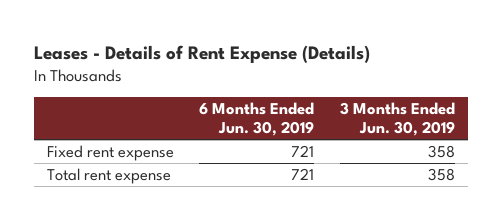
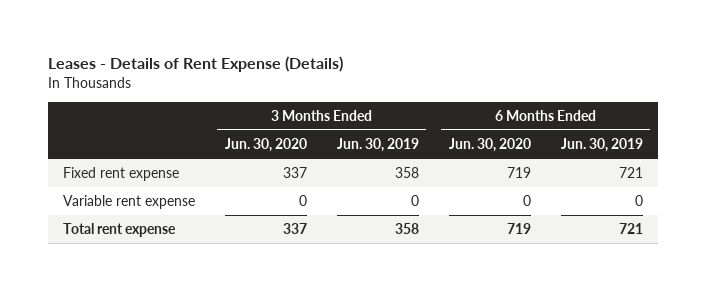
none -> [224,137,307,152] Jun. 30, 2020
none -> [448,137,531,152] Jun. 30, 2020
none -> [62,195,195,210] Variable rent expense

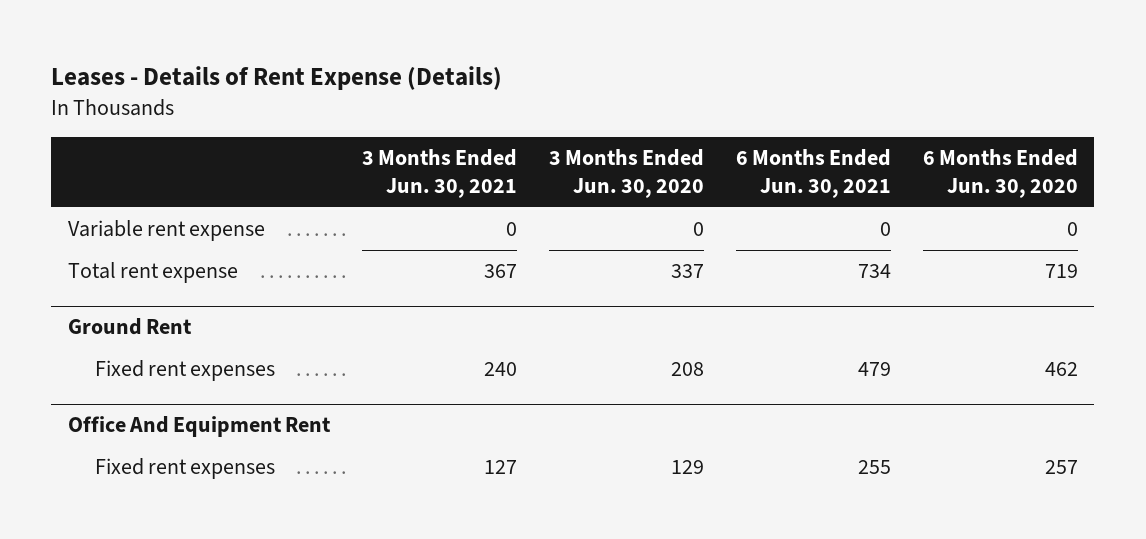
[336,137,419,152] Jun. 30, 2019 -> none
[560,137,643,152] Jun. 30, 2019 -> none
none -> [361,148,517,198] 3 Months Ended Jun. 30, 2021
none -> [735,148,891,198] 6 Months Ended Jun. 30, 2021
[62,167,179,182] Fixed rent expense -> none
none -> [67,318,192,336] Ground Rent
none -> [94,360,275,382] Fixed rent expenses
none -> [67,416,331,438] Office And Equipment Rent
none -> [94,458,275,480] Fixed rent expenses

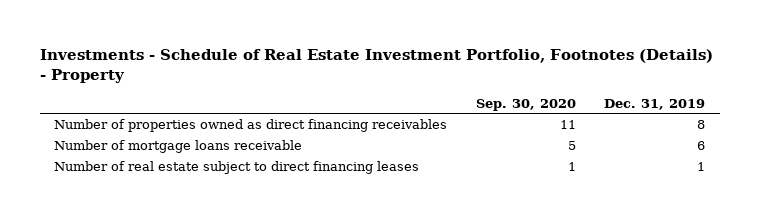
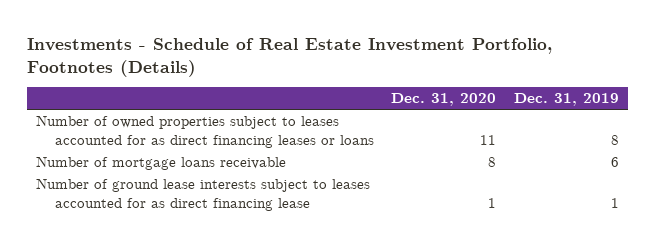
[39,48,713,83] Investments - Schedule of Real Estate Investment Portfolio, Footnotes (Details) - Property -> [27,38,553,77] Investments - Schedule of Real Estate Investment Portfolio, Footnotes (Details)
[475,98,576,111] Sep. 30, 2020 -> none
none -> [391,93,497,107] Dec. 31, 2020
[54,119,448,133] Number of properties owned as direct financing receivables -> [36,115,374,148] Number of owned properties subject to leases accounted for as direct financing leases or loans
[54,161,420,175] Number of real estate subject to direct financing leases -> [36,178,371,211] Number of ground lease interests subject to leases accounted for as direct financing lease

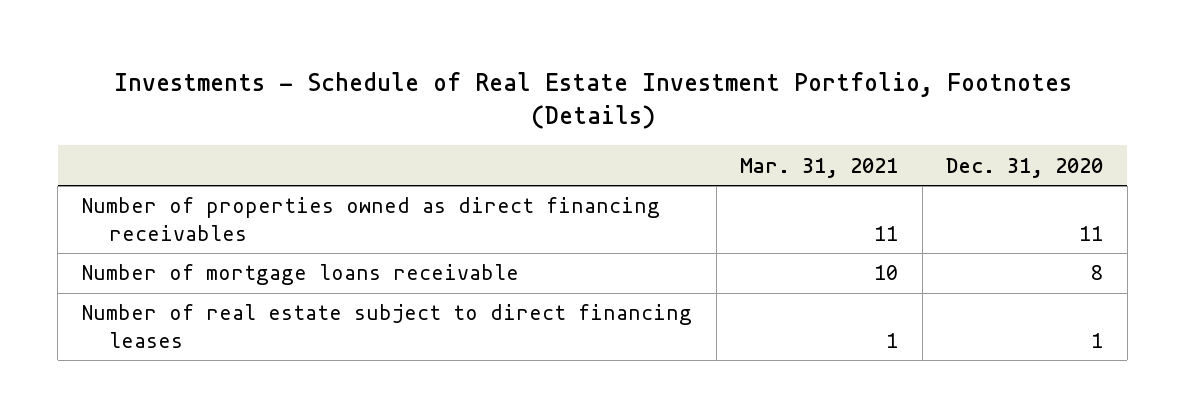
[513,93,619,107] Dec. 31, 2019 -> none
none -> [740,157,899,178] Mar. 31, 2021
[36,115,374,148] Number of owned properties subject to leases accounted for as direct financing leases or loans -> [81,197,660,241] Number of properties owned as direct financing receivables
[36,178,371,211] Number of ground lease interests subject to leases accounted for as direct financing lease -> [81,304,692,348] Number of real estate subject to direct financing leases

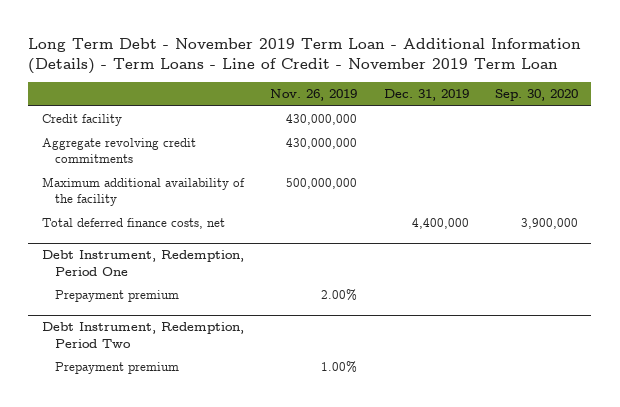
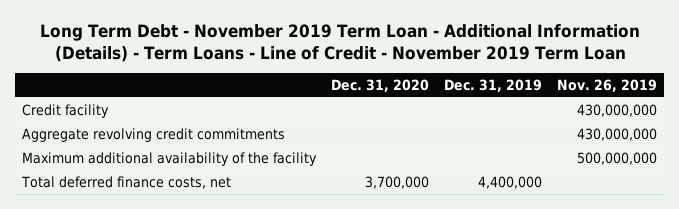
[495,89,579,102] Sep. 30, 2020 -> none
none -> [331,78,430,92] Dec. 31, 2020
[41,250,244,276] Debt Instrument, Redemption, Period One -> none
[54,290,179,303] Prepayment premium -> none
[41,322,244,348] Debt Instrument, Redemption, Period Two -> none
[54,362,179,375] Prepayment premium -> none

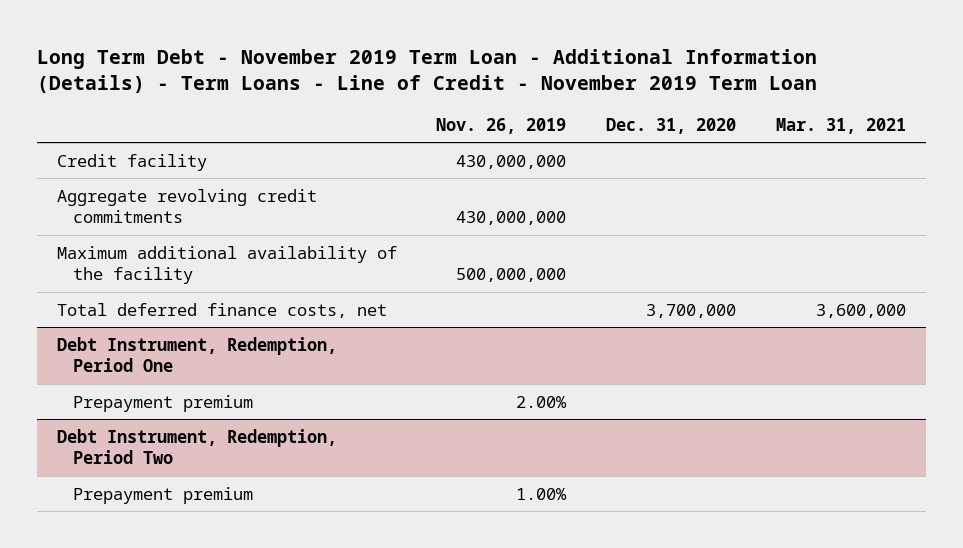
[443,78,542,92] Dec. 31, 2019 -> none
none -> [775,117,906,134] Mar. 31, 2021
none -> [56,336,337,373] Debt Instrument, Redemption, Period One
none -> [72,394,253,412] Prepayment premium
none -> [56,428,337,465] Debt Instrument, Redemption, Period Two
none -> [72,486,253,504] Prepayment premium

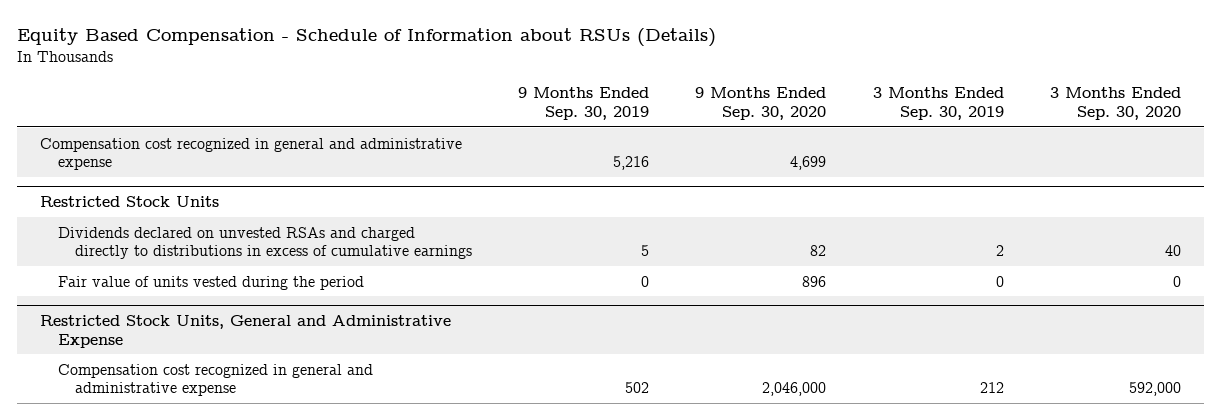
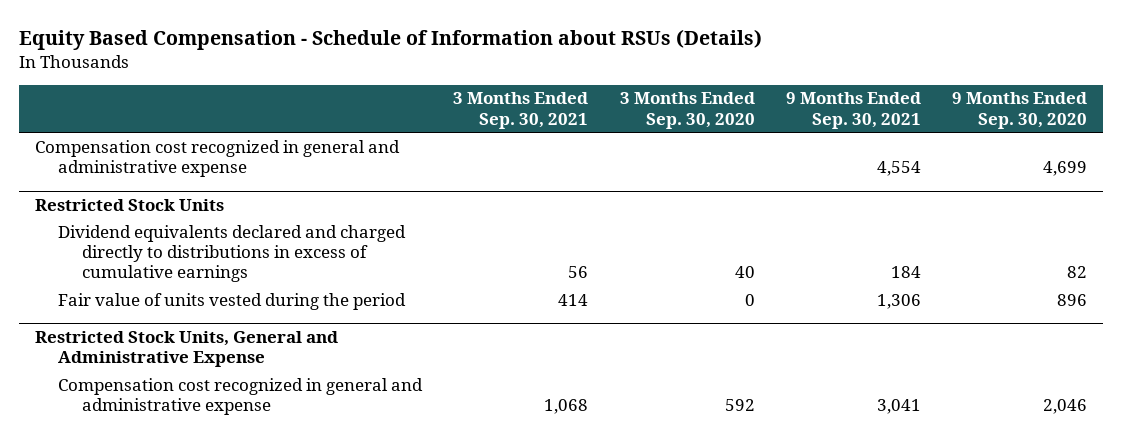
[518,87,650,120] 9 Months Ended Sep. 30, 2019 -> none
[872,87,1004,120] 3 Months Ended Sep. 30, 2019 -> none
none -> [453,92,589,129] 3 Months Ended Sep. 30, 2021
none -> [785,92,921,129] 9 Months Ended Sep. 30, 2021
[57,226,472,260] Dividends declared on unvested RSAs and charged directly to distributions in excess of cumulative earnings -> [58,224,407,283] Dividend equivalents declared and charged directly to distributions in excess of cumulative earnings
[762,382,827,397] 2,046,000 -> [1042,399,1087,415] 2,046
[1128,382,1181,397] 592,000 -> [724,399,755,412] 592

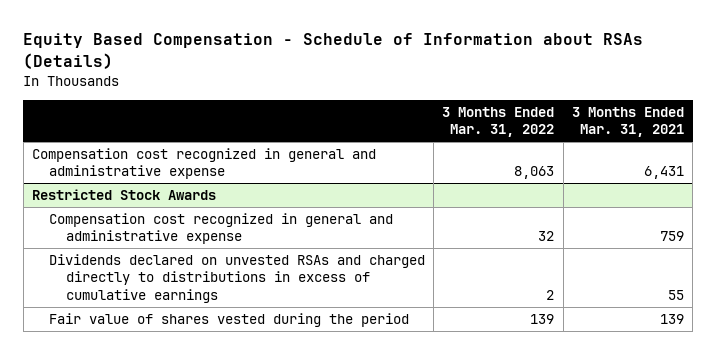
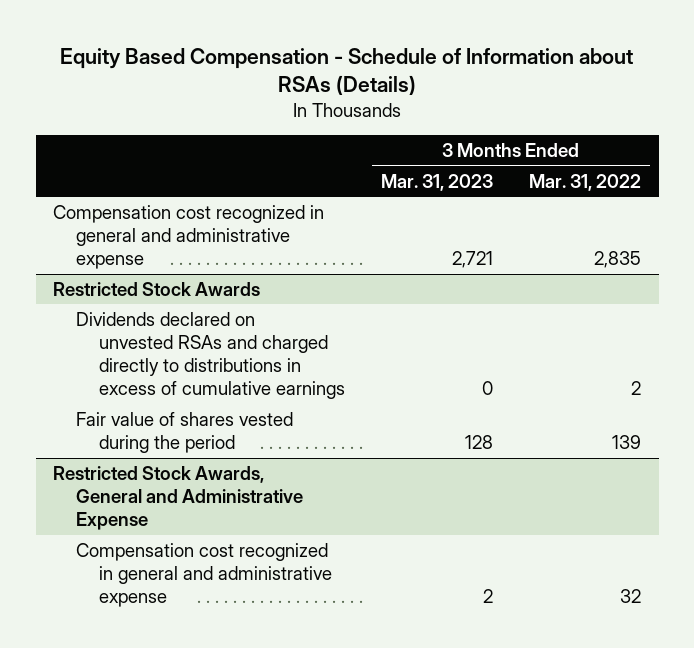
[571,106,684,138] 3 Months Ended Mar. 31, 2021 -> none
none -> [381,173,494,191] Mar. 31, 2023
[514,166,555,180] 8,063 -> [593,251,641,269] 2,835
[48,213,393,245] Compensation cost recognized in general and administrative expense -> none
none -> [53,465,304,531] Restricted Stock Awards, General and Administrative Expense
none -> [76,542,333,608] Compensation cost recognized in general and administrative expense

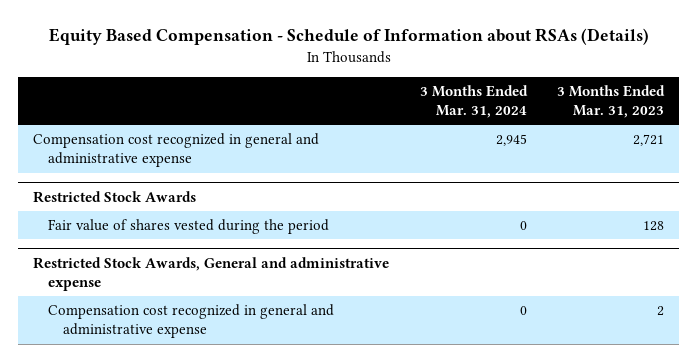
[528,173,641,191] Mar. 31, 2022 -> none
none -> [419,84,528,119] 3 Months Ended Mar. 31, 2024
[76,311,346,400] Dividends declared on unvested RSAs and charged directly to distributions in excess of cumulative earnings -> none
[53,465,304,531] Restricted Stock Awards, General and Administrative Expense -> [33,256,390,292] Restricted Stock Awards, General and administrative expense

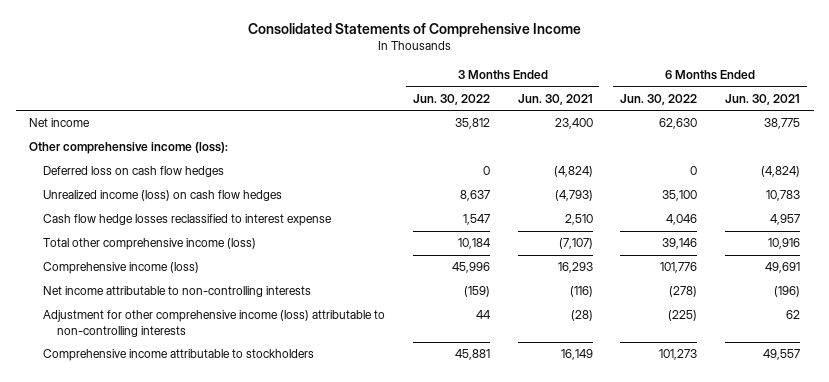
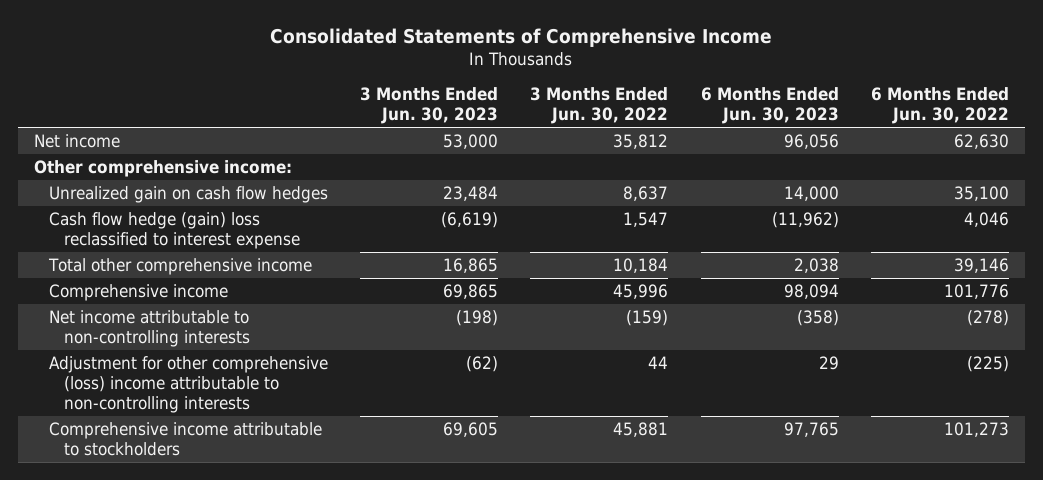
[517,93,593,105] Jun. 30, 2021 -> none
[724,93,800,105] Jun. 30, 2021 -> none
none -> [359,87,498,125] 3 Months Ended Jun. 30, 2023
none -> [700,87,839,125] 6 Months Ended Jun. 30, 2023
[43,166,225,178] Deferred loss on cash flow hedges -> none
[29,142,229,155] Other comprehensive income (loss): -> [33,159,292,177] Other comprehensive income:
[43,190,283,202] Unrealized income (loss) on cash flow hedges -> [48,185,328,203] Unrealized gain on cash flow hedges
[43,214,333,227] Cash flow hedge losses reclassified to interest expense -> [48,211,300,249] Cash flow hedge (gain) loss reclassified to interest expense
[43,238,257,251] Total other comprehensive income (loss) -> [47,257,312,275] Total other comprehensive income
[43,262,200,275] Comprehensive income (loss) -> [48,283,228,301] Comprehensive income
[43,310,386,337] Adjustment for other comprehensive income (loss) attributable to non-controlling interests -> [48,355,328,413] Adjustment for other comprehensive (loss) income attributable to non-controlling interests

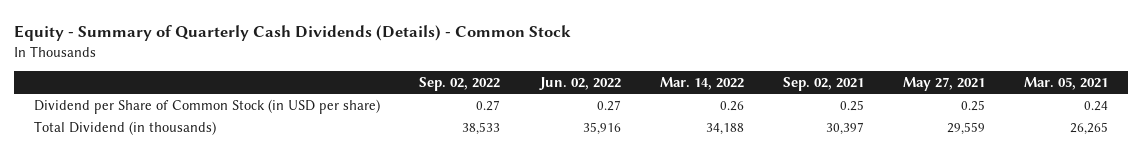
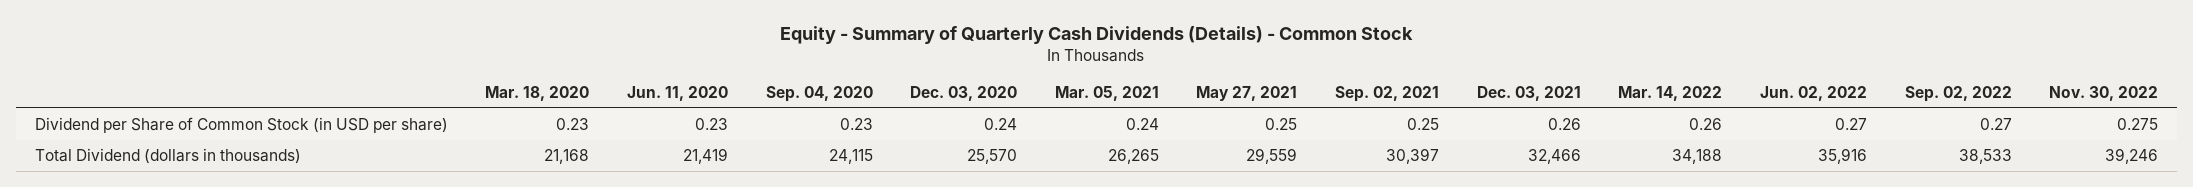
none -> [485,86,590,102] Mar. 18, 2020
none -> [627,86,729,102] Jun. 11, 2020
none -> [765,86,873,103] Sep. 04, 2020
none -> [910,86,1018,102] Dec. 03, 2020
none -> [1476,86,1581,102] Dec. 03, 2021
none -> [2049,86,2159,102] Nov. 30, 2022
[34,120,217,135] Total Dividend (in thousands) -> [34,148,301,165] Total Dividend (dollars in thousands)

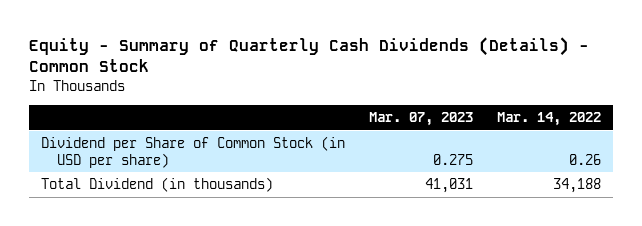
[485,86,590,102] Mar. 18, 2020 -> none
[627,86,729,102] Jun. 11, 2020 -> none
[765,86,873,103] Sep. 04, 2020 -> none
[910,86,1018,102] Dec. 03, 2020 -> none
[1054,86,1159,102] Mar. 05, 2021 -> none
[1196,86,1298,102] May 27, 2021 -> none
[1335,86,1440,103] Sep. 02, 2021 -> none
[1476,86,1581,102] Dec. 03, 2021 -> none
[1759,86,1867,102] Jun. 02, 2022 -> none
[1904,86,2012,103] Sep. 02, 2022 -> none
[2049,86,2159,102] Nov. 30, 2022 -> none
none -> [369,112,474,127] Mar. 07, 2023
[34,148,301,165] Total Dividend (dollars in thousands) -> [41,177,274,193] Total Dividend (in thousands)

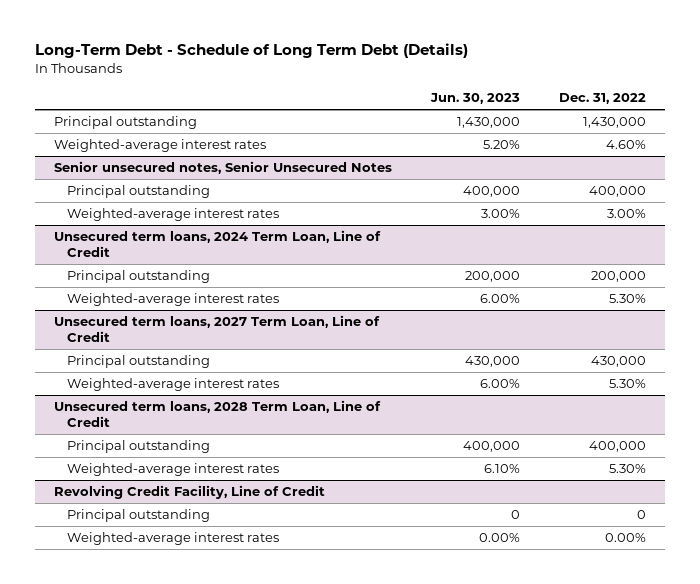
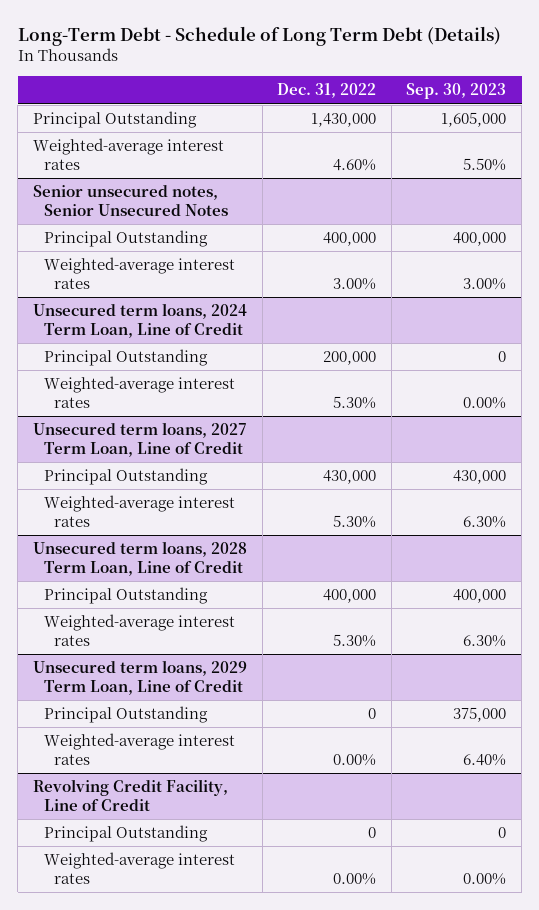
[429,93,520,105] Jun. 30, 2023 -> none
none -> [406,83,507,100] Sep. 30, 2023
[54,116,198,130] Principal outstanding -> [33,111,198,129] Principal Outstanding
[67,185,211,199] Principal outstanding -> [43,230,208,248] Principal Outstanding
[67,270,211,284] Principal outstanding -> [43,349,208,367] Principal Outstanding
[67,355,211,369] Principal outstanding -> [43,468,208,486] Principal Outstanding
[67,440,211,454] Principal outstanding -> [43,587,208,605] Principal Outstanding
none -> [33,660,248,696] Unsecured term loans, 2029 Term Loan, Line of Credit
none -> [43,706,208,724] Principal Outstanding
none -> [43,733,235,766] Weighted-average interest rates
[67,509,211,523] Principal outstanding -> [43,825,208,843] Principal Outstanding

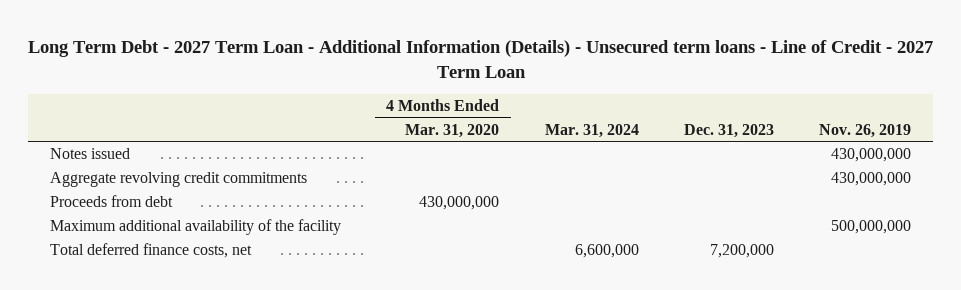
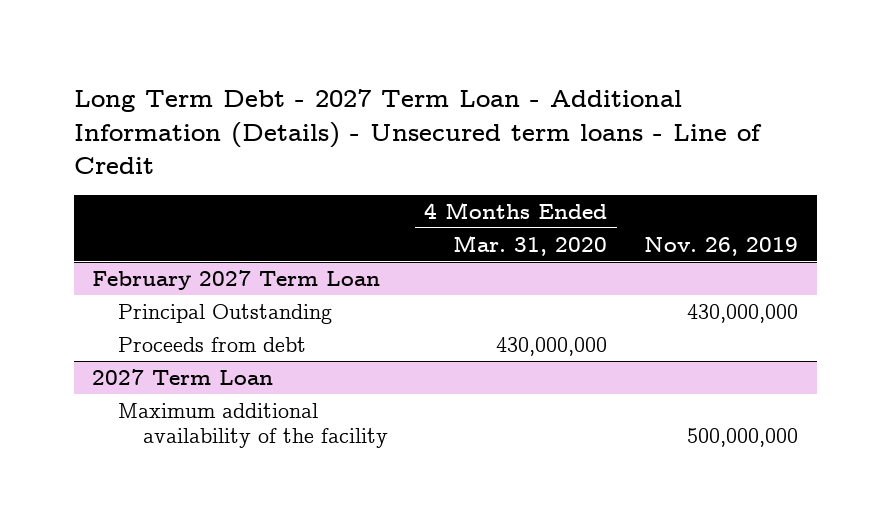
[27,39,933,78] Long Term Debt - 2027 Term Loan - Additional Information (Details) - Unsecured term loans - Line of Credit - 2027 Term Loan -> [74,89,763,174] Long Term Debt - 2027 Term Loan - Additional Information (Details) - Unsecured term loans - Line of Credit
[544,123,639,138] Mar. 31, 2024 -> none
[683,123,774,138] Dec. 31, 2023 -> none
[50,172,308,188] Aggregate revolving credit commitments -> none
none -> [92,269,381,290] February 2027 Term Loan
[50,148,131,160] Notes issued -> [117,303,332,324] Principal Outstanding
none -> [92,368,274,385] 2027 Term Loan
[50,243,253,259] Total deferred finance costs, net -> none

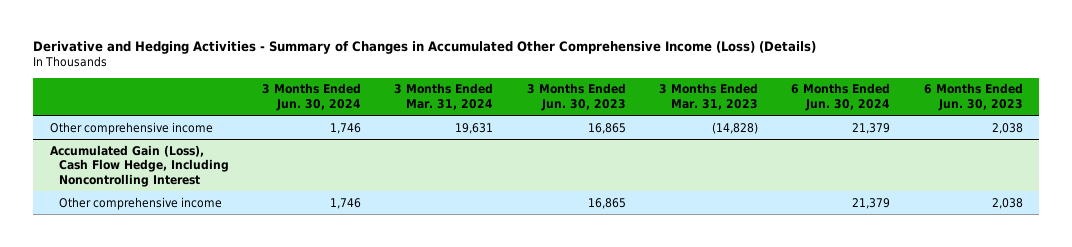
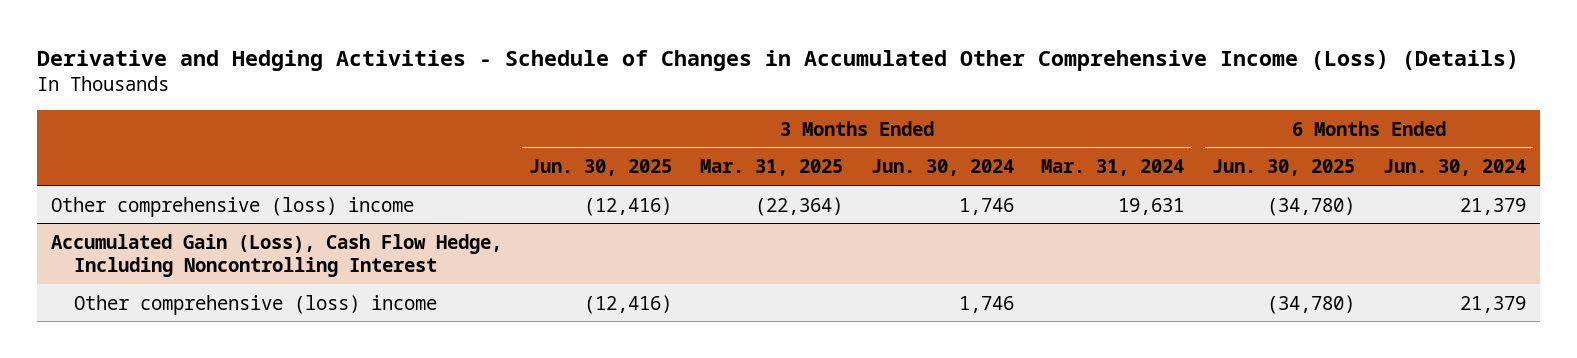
[32,40,816,54] Derivative and Hedging Activities - Summary of Changes in Accumulated Other Comprehensive Income (Loss) (Details) -> [36,49,1519,71] Derivative and Hedging Activities - Schedule of Changes in Accumulated Other Comprehensive Income (Loss) (Details)
[526,83,626,111] 3 Months Ended Jun. 30, 2023 -> none
[659,83,759,110] 3 Months Ended Mar. 31, 2023 -> none
[923,83,1023,111] 6 Months Ended Jun. 30, 2023 -> none
none -> [529,159,673,177] Jun. 30, 2025
none -> [700,159,844,177] Mar. 31, 2025
none -> [1212,159,1356,177] Jun. 30, 2025
[49,121,213,135] Other comprehensive income -> [50,196,414,217] Other comprehensive (loss) income
[58,196,222,210] Other comprehensive income -> [74,294,438,315] Other comprehensive (loss) income

